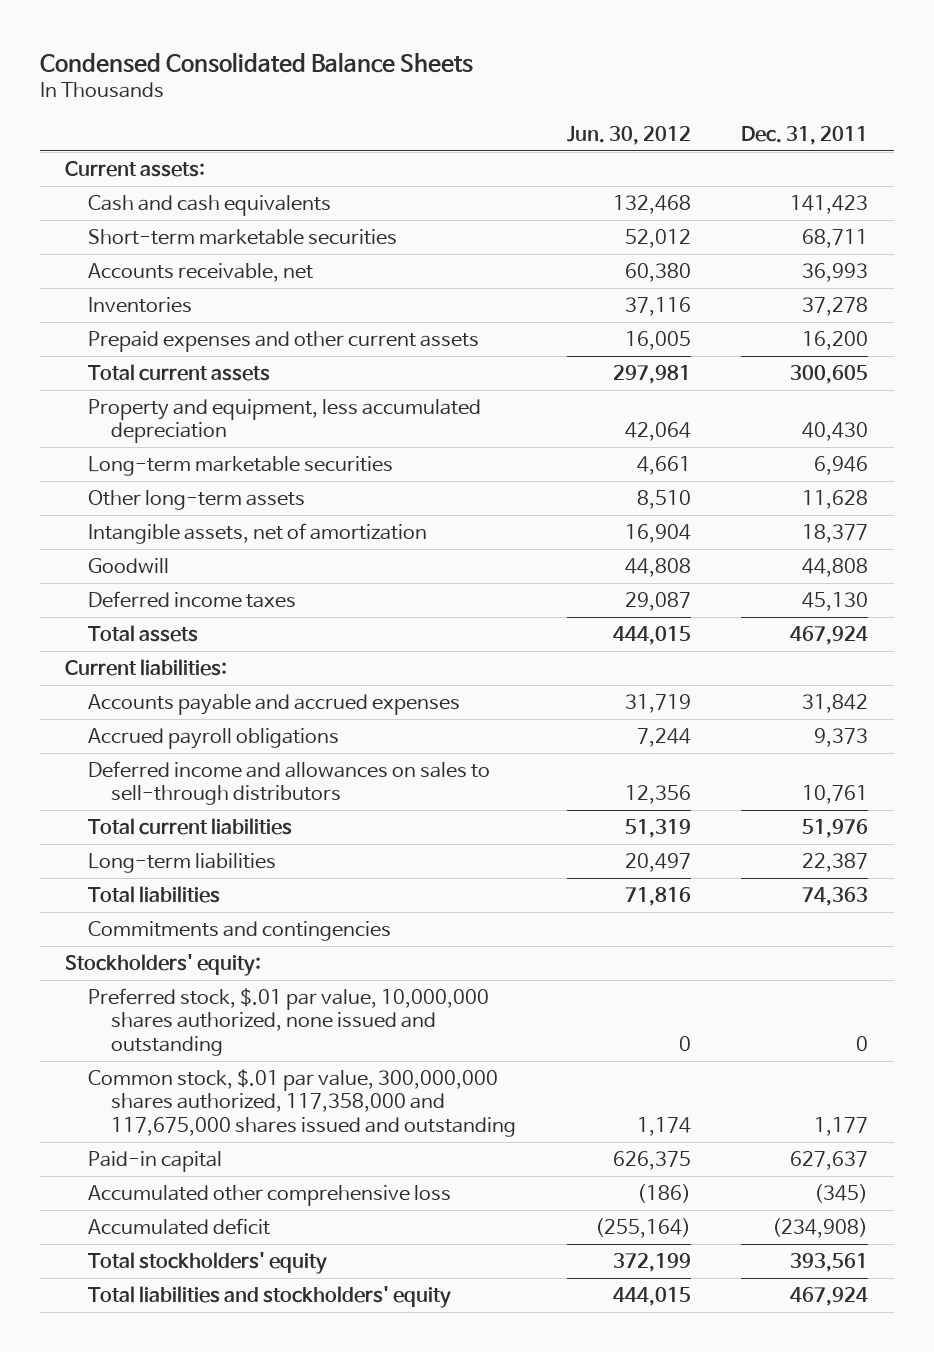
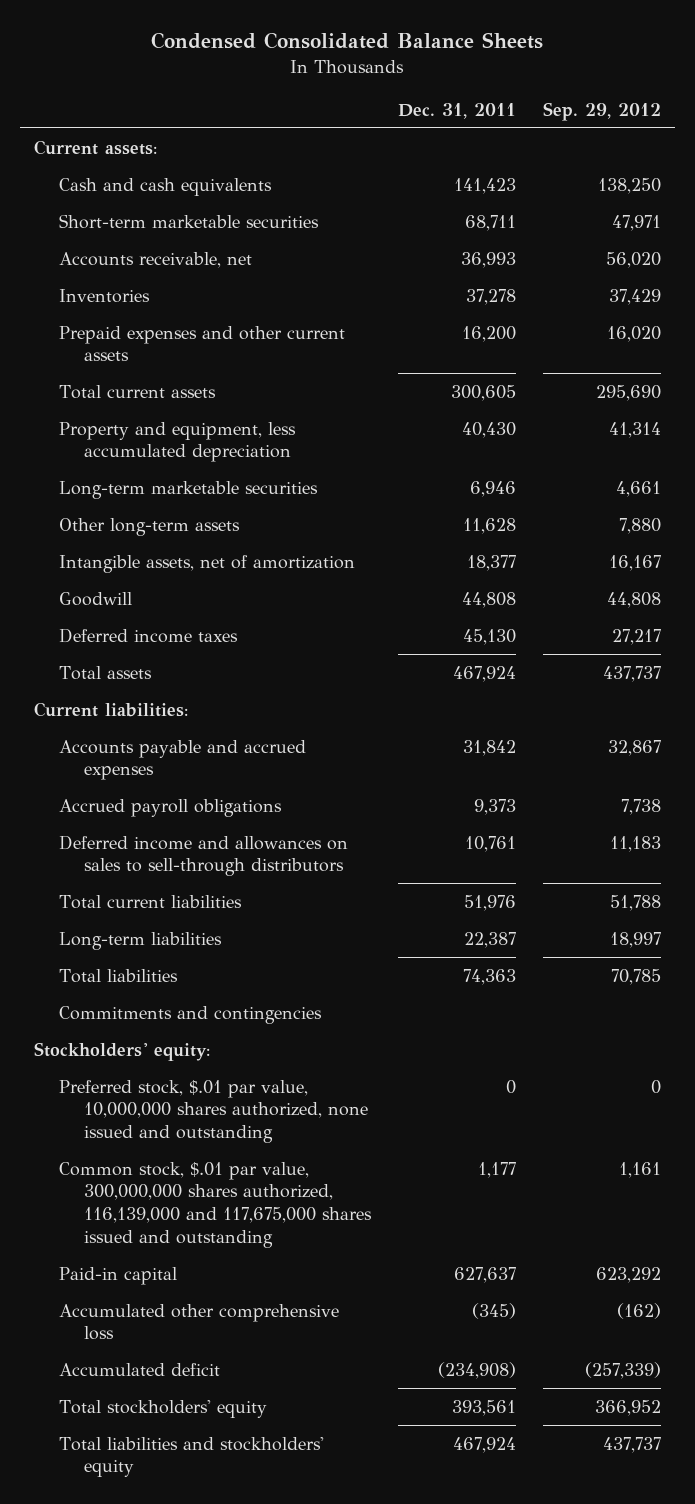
[566,125,691,145] Jun. 30, 2012 -> none
none -> [543,101,662,121] Sep. 29, 2012
[87,1068,516,1137] Common stock, $.01 par value, 300,000,000 shares authorized, 117,358,000 and 117,675,000 shares issued and outstanding -> [58,1161,372,1248] Common stock, $.01 par value, 300,000,000 shares authorized, 116,139,000 and 117,675,000 shares issued and outstanding

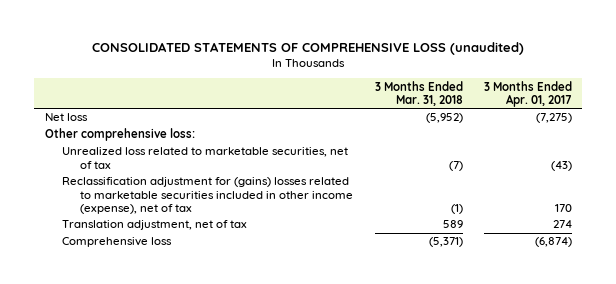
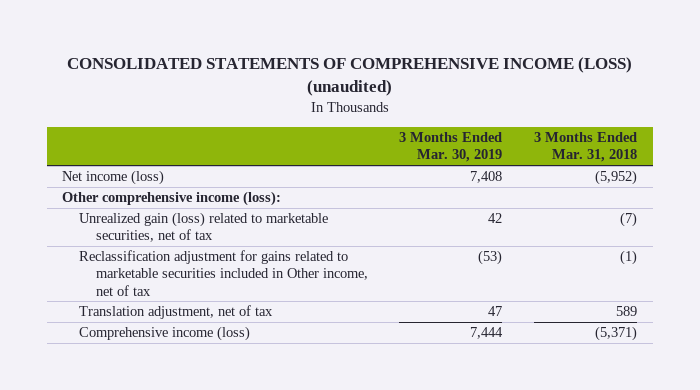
[92,41,525,55] CONSOLIDATED STATEMENTS OF COMPREHENSIVE LOSS (unaudited) -> [66,57,632,97] CONSOLIDATED STATEMENTS OF COMPREHENSIVE INCOME (LOSS) (unaudited)
[483,80,572,107] 3 Months Ended Apr. 01, 2017 -> none
none -> [399,132,503,163] 3 Months Ended Mar. 30, 2019
[44,113,88,122] Net loss -> [62,170,165,186] Net income (loss)
[44,128,195,142] Other comprehensive loss: -> [62,191,282,207] Other comprehensive income (loss):
[62,147,349,169] Unrealized loss related to marketable securities, net of tax -> [79,212,329,243] Unrealized gain (loss) related to marketable securities, net of tax
[62,177,354,214] Reclassification adjustment for (gains) losses related to marketable securities included in other income (expense), net of tax -> [79,250,368,296] Reclassification adjustment for gains related to marketable securities included in Other income, net of tax
[62,237,173,248] Comprehensive loss -> [79,326,251,342] Comprehensive income (loss)

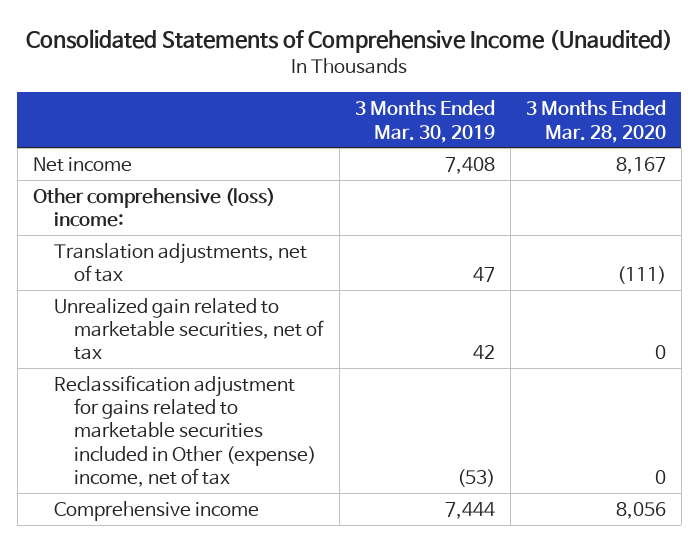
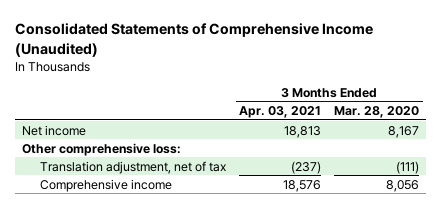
[354,100,495,143] 3 Months Ended Mar. 30, 2019 -> none
none -> [239,105,322,118] Apr. 03, 2021
[53,297,325,361] Unrealized gain related to marketable securities, net of tax -> none
[53,374,317,488] Reclassification adjustment for gains related to marketable securities included in Other (expense) income, net of tax -> none
[32,187,275,228] Other comprehensive (loss) income: -> [21,142,181,156] Other comprehensive loss:
[53,242,307,283] Translation adjustments, net of tax -> [39,160,226,174] Translation adjustment, net of tax

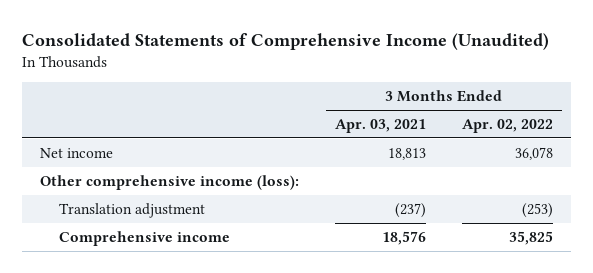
[334,105,420,118] Mar. 28, 2020 -> none
none -> [462,119,554,134] Apr. 02, 2022
[21,142,181,156] Other comprehensive loss: -> [39,174,299,190] Other comprehensive income (loss):
[39,160,226,174] Translation adjustment, net of tax -> [59,202,206,218] Translation adjustment

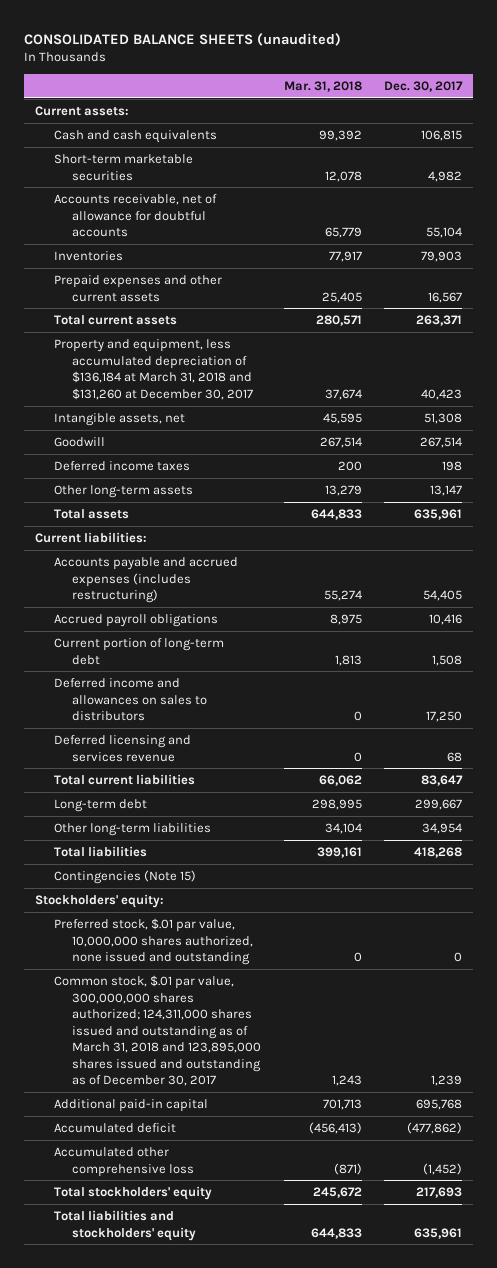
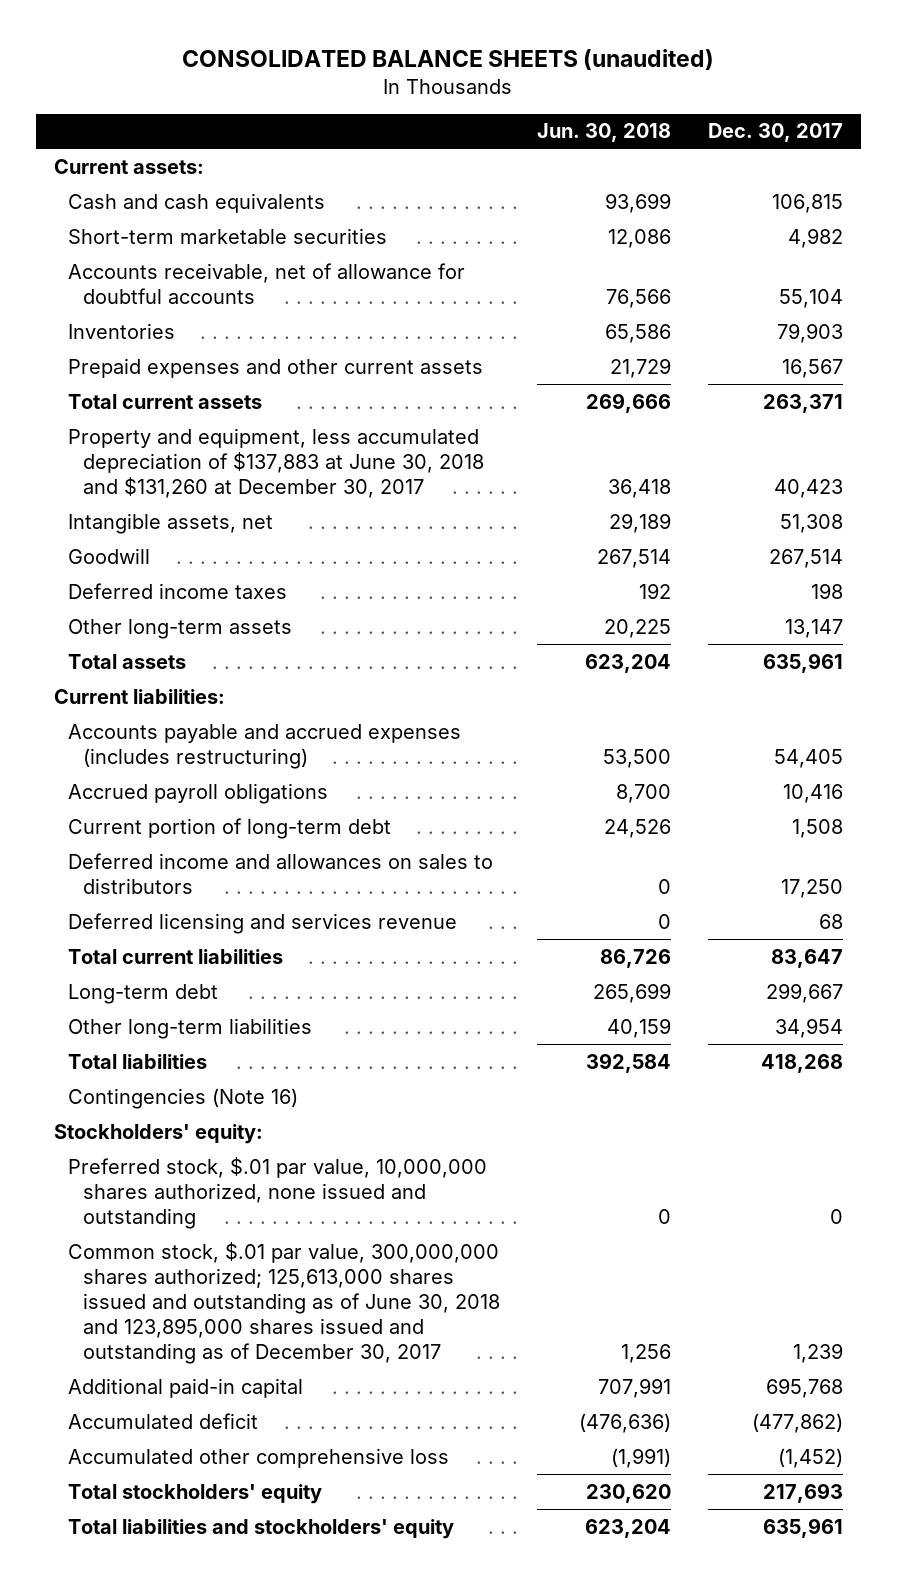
[283,80,362,92] Mar. 31, 2018 -> none
none -> [536,123,671,143] Jun. 30, 2018
[53,338,254,400] Property and equipment, less accumulated depreciation of $136,184 at March 31, 2018 and $131,260 at December 30, 2017 -> [68,427,484,499] Property and equipment, less accumulated depreciation of $137,883 at June 30, 2018 and $131,260 at December 30, 2017
[53,869,196,884] Contingencies (Note 15) -> [68,1087,299,1109] Contingencies (Note 16)
[53,974,262,1087] Common stock, $.01 par value, 300,000,000 shares authorized; 124,311,000 shares issued and outstanding as of March 31, 2018 and 123,895,000 shares issued and outstanding as of December 30, 2017 -> [68,1241,500,1365] Common stock, $.01 par value, 300,000,000 shares authorized; 125,613,000 shares issued and outstanding as of June 30, 2018 and 123,895,000 shares issued and outstanding as of December 30, 2017

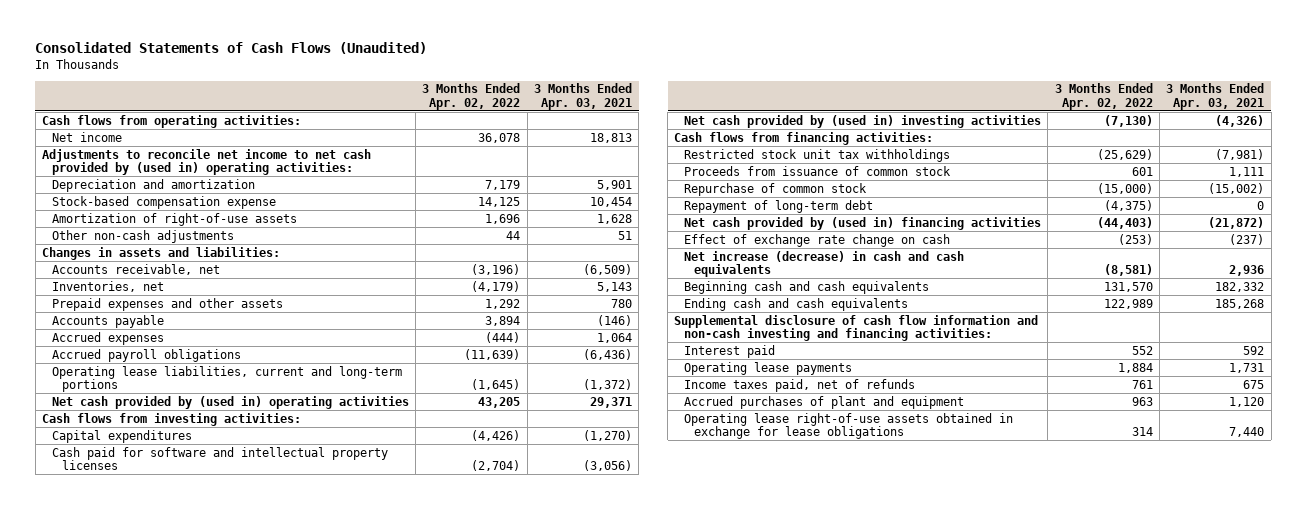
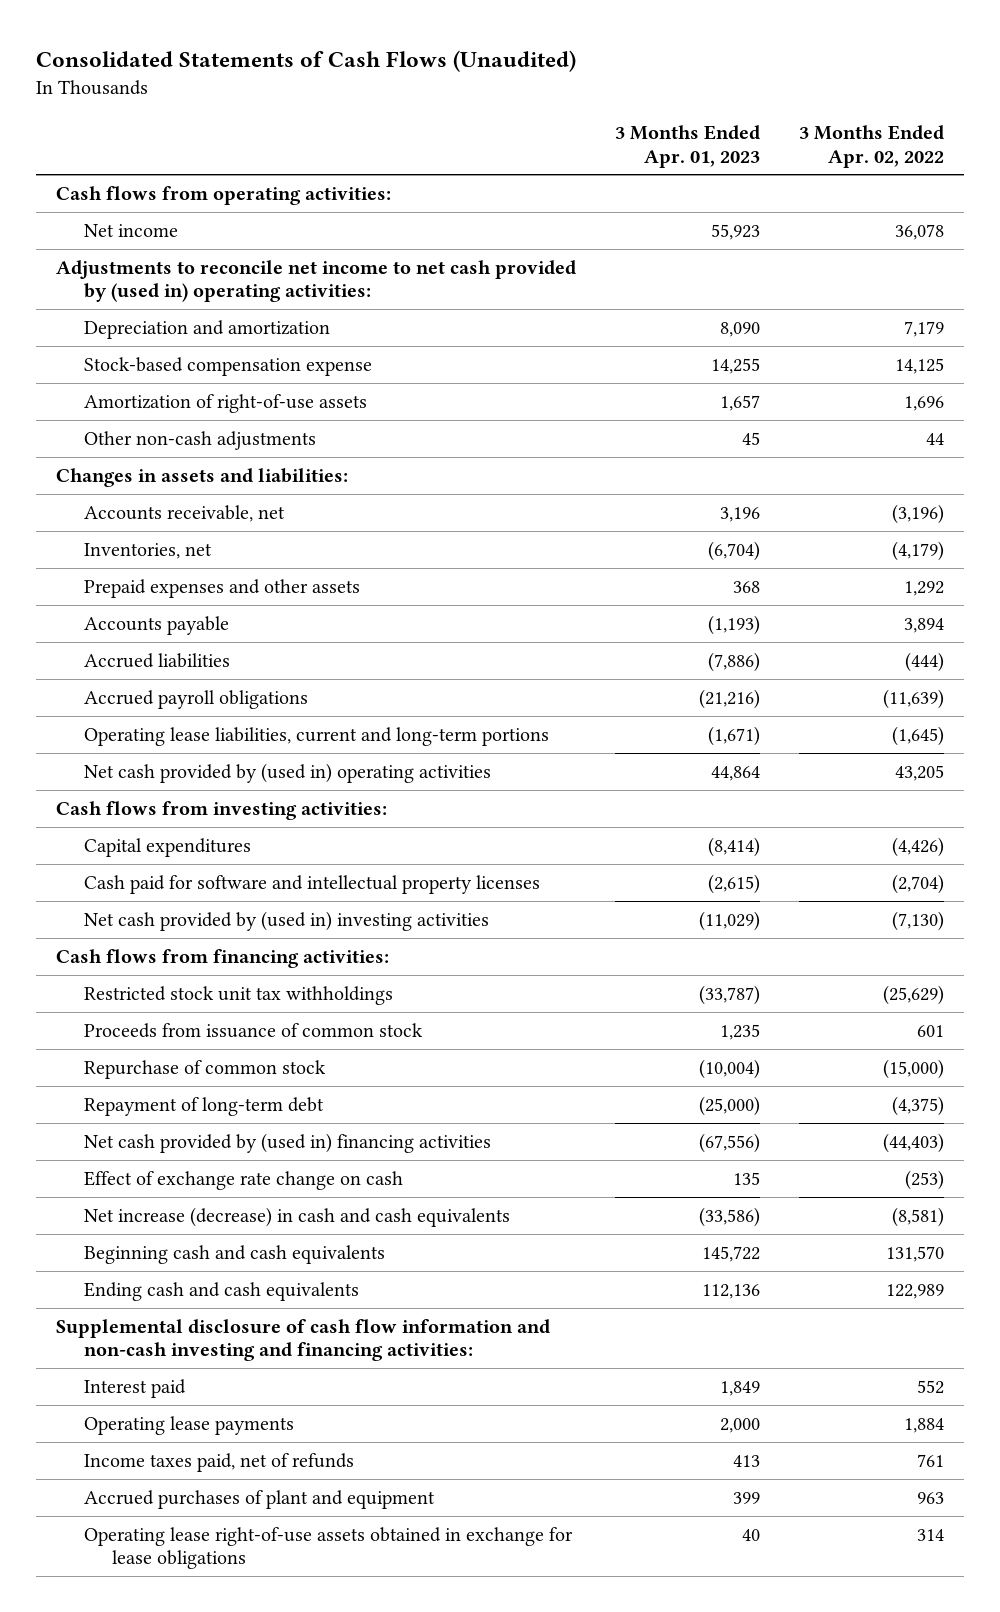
[533,83,632,110] 3 Months Ended Apr. 03, 2021 -> none
none -> [614,125,760,168] 3 Months Ended Apr. 01, 2023
[51,331,164,345] Accrued expenses -> [83,652,230,668] Accrued liabilities

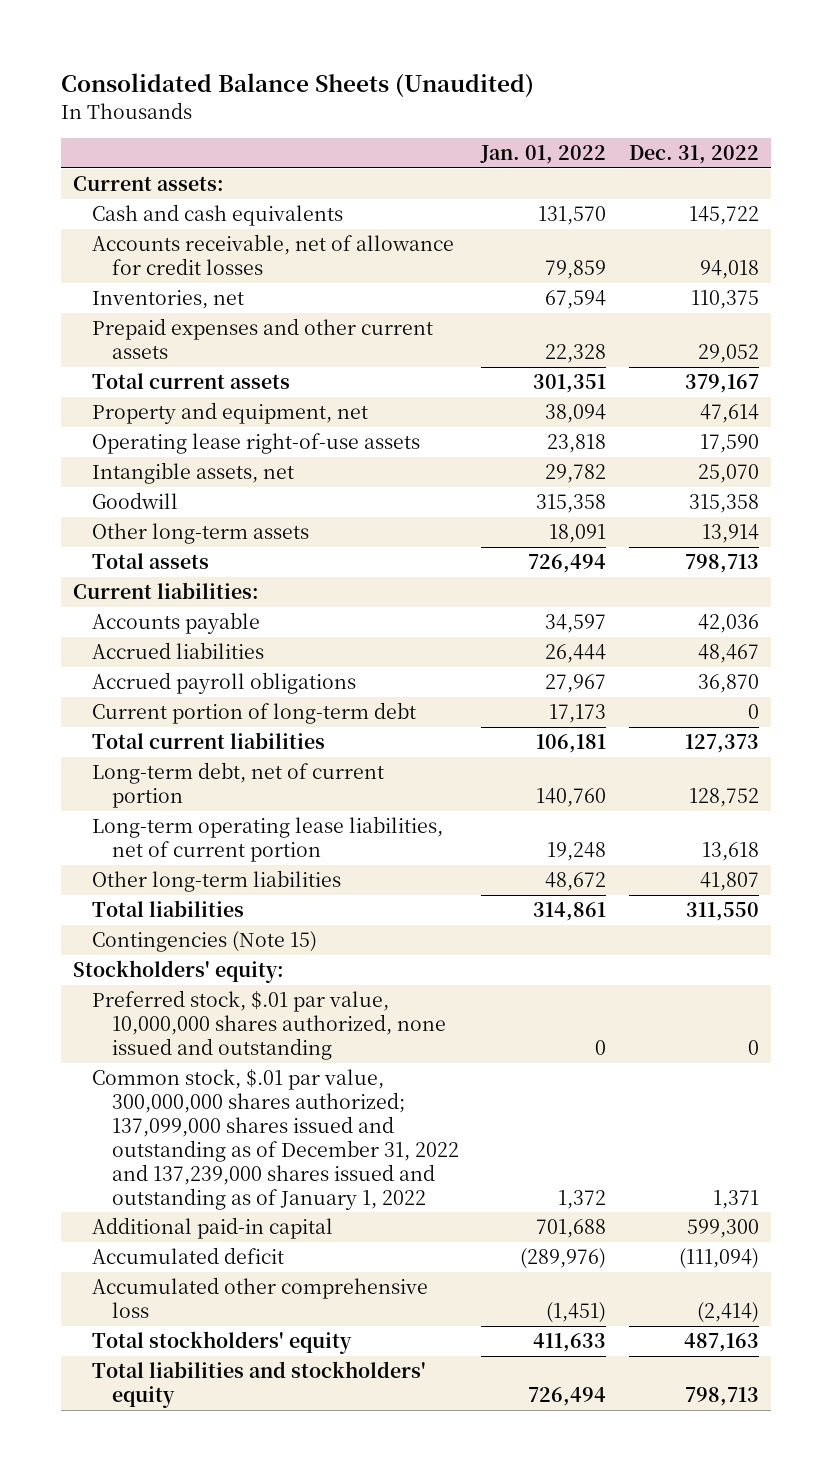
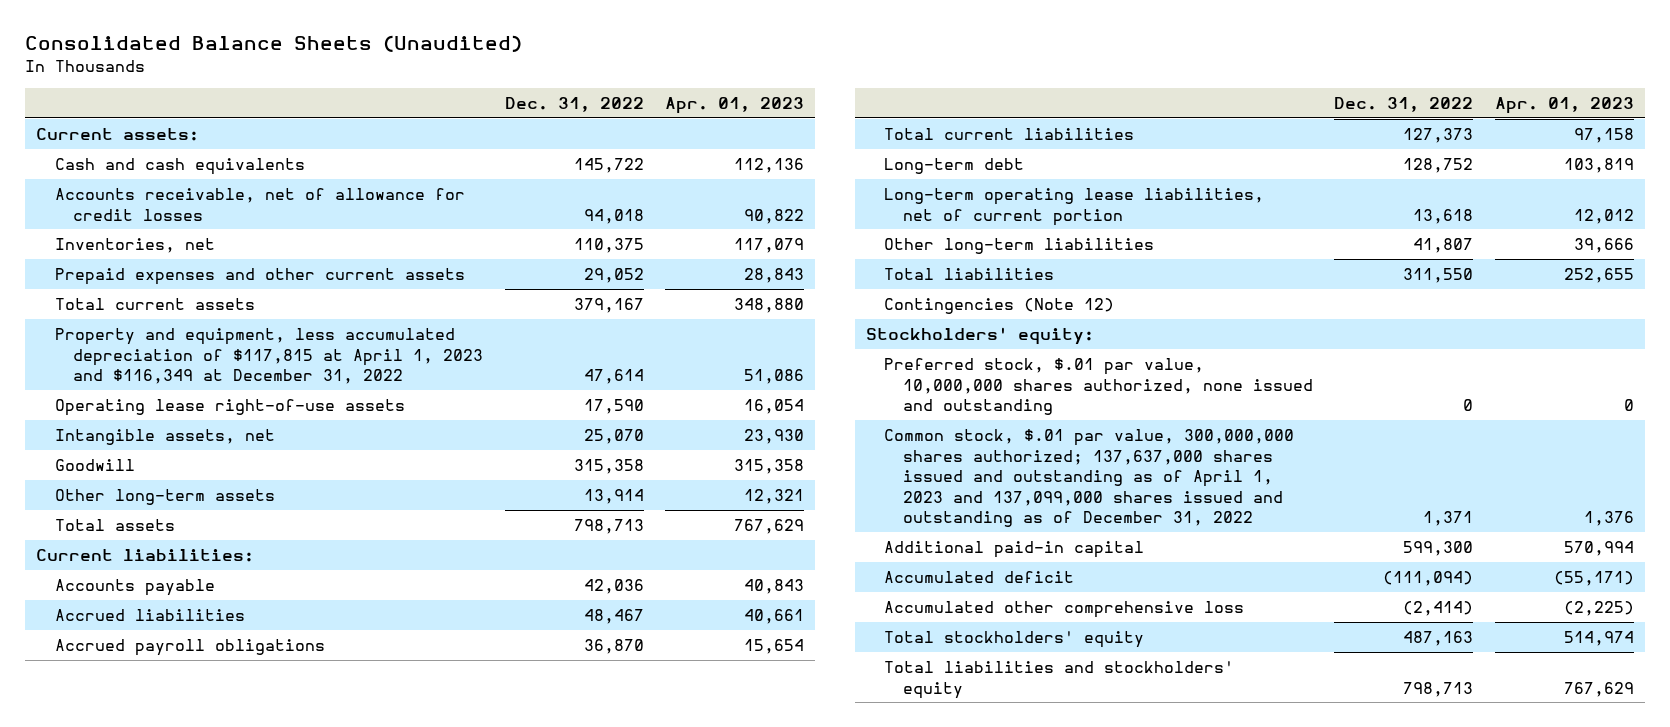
[480,145,607,165] Jan. 01, 2022 -> none
none -> [665,97,805,115] Apr. 01, 2023
[92,402,369,425] Property and equipment, net -> [54,327,484,385] Property and equipment, less accumulated depreciation of $117,815 at April 1, 2023 and $116,349 at December 31, 2022
[92,702,417,725] Current portion of long-term debt -> none
[92,762,385,808] Long-term debt, net of current portion -> [884,157,1025,174] Long-term debt
[92,931,318,953] Contingencies (Note 15) -> [884,297,1115,314] Contingencies (Note 12)
[92,1069,459,1210] Common stock, $.01 par value, 300,000,000 shares authorized; 137,099,000 shares issued and outstanding as of December 31, 2022 and 137,239,000 shares issued and outstanding as of January 1, 2022 -> [884,428,1295,528] Common stock, $.01 par value, 300,000,000 shares authorized; 137,637,000 shares issued and outstanding as of April 1, 2023 and 137,099,000 shares issued and outstanding as of December 31, 2022

